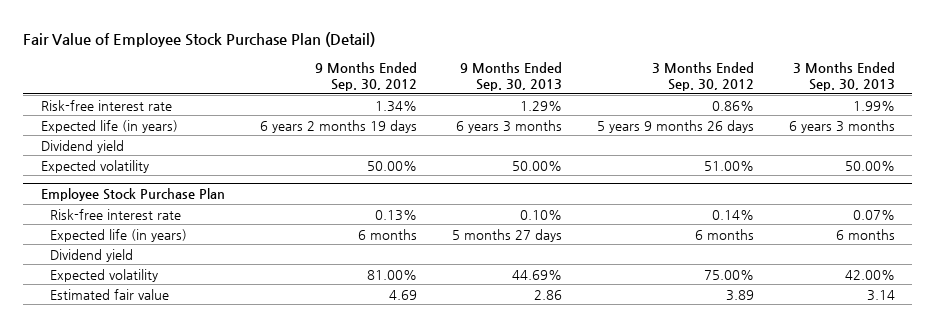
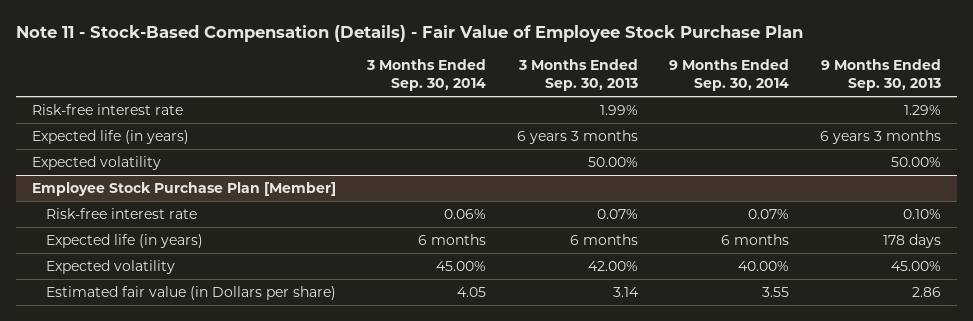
[23,31,376,47] Fair Value of Employee Stock Purchase Plan (Detail) -> [15,25,803,43] Note 11 - Stock-Based Compensation (Details) - Fair Value of Employee Stock Purchase Plan
[314,61,417,92] 9 Months Ended Sep. 30, 2012 -> none
[651,61,754,92] 3 Months Ended Sep. 30, 2012 -> none
none -> [365,59,486,92] 3 Months Ended Sep. 30, 2014
none -> [669,59,790,92] 9 Months Ended Sep. 30, 2014
[40,139,124,153] Dividend yield -> none
[40,188,225,202] Employee Stock Purchase Plan -> [31,182,336,197] Employee Stock Purchase Plan [Member]
[50,248,134,262] Dividend yield -> none
[451,228,562,242] 5 months 27 days -> [883,234,942,249] 178 days
[511,269,562,280] 44.69% -> [891,261,942,272] 45.00%
[50,288,170,300] Estimated fair value -> [45,286,336,301] Estimated fair value (in Dollars per share)

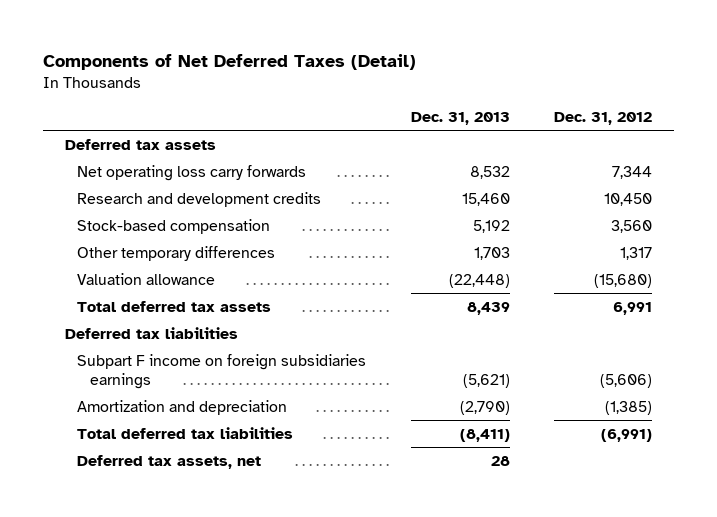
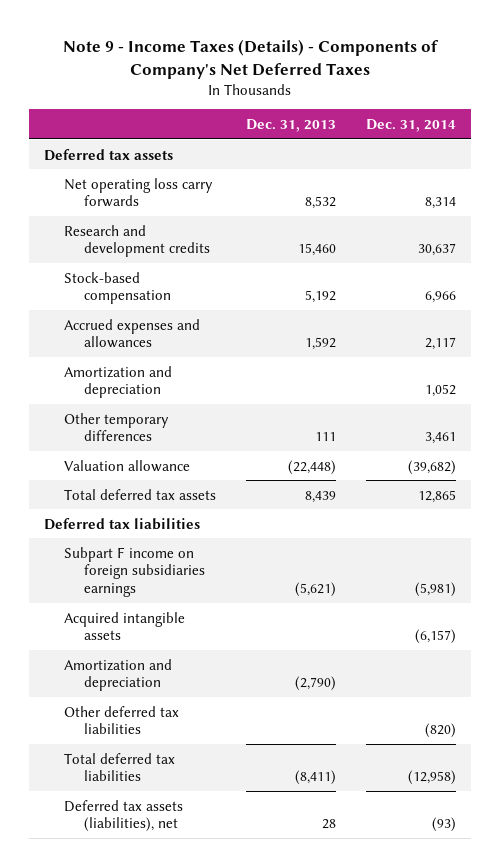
[43,54,417,71] Components of Net Deferred Taxes (Detail) -> [62,38,439,79] Note 9 - Income Taxes (Details) - Components of Company's Net Deferred Taxes
[553,112,652,126] Dec. 31, 2012 -> none
none -> [365,118,456,132] Dec. 31, 2014
none -> [63,318,200,349] Accrued expenses and allowances
none -> [63,365,172,399] Amortization and depreciation
[473,246,510,260] 1,703 -> [314,432,336,442] 111
none -> [63,611,185,641] Acquired intangible assets
none -> [63,705,179,735] Other deferred tax liabilities
[77,454,262,469] Deferred tax assets, net -> [63,799,183,833] Deferred tax assets (liabilities), net

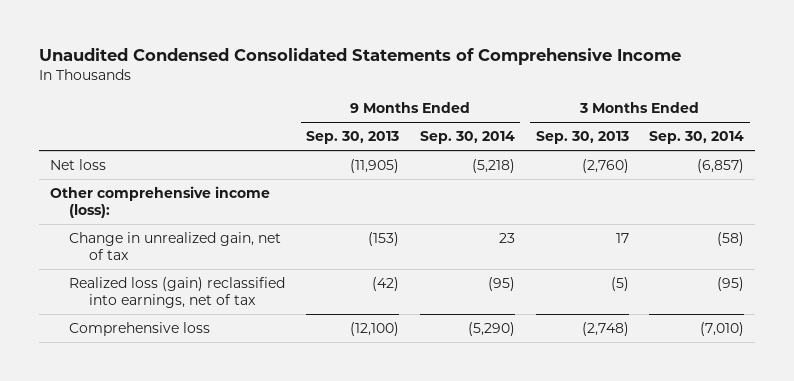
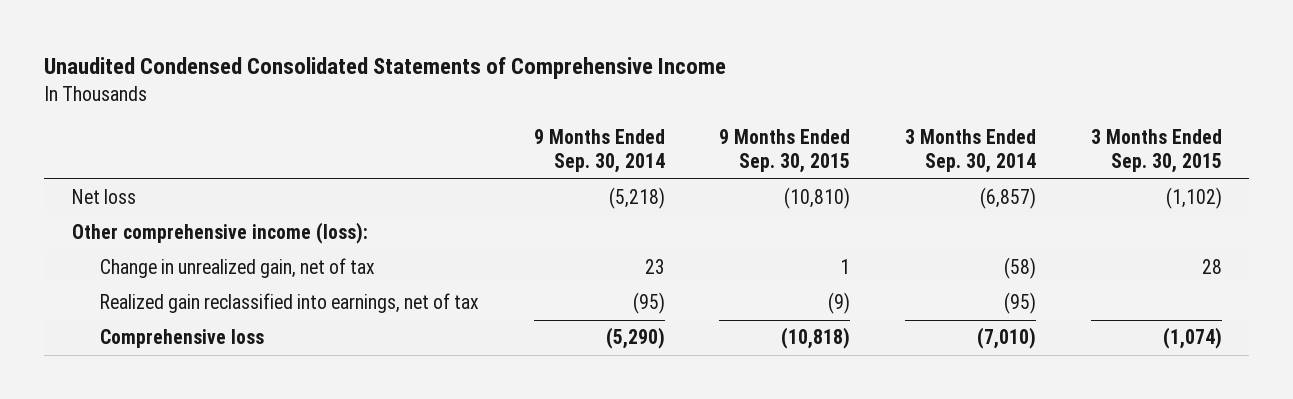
[305,131,399,145] Sep. 30, 2013 -> none
[535,131,629,145] Sep. 30, 2013 -> none
none -> [719,129,851,174] 9 Months Ended Sep. 30, 2015
none -> [1090,129,1222,174] 3 Months Ended Sep. 30, 2015
[69,276,286,309] Realized loss (gain) reclassified into earnings, net of tax -> [99,293,479,314] Realized gain reclassified into earnings, net of tax

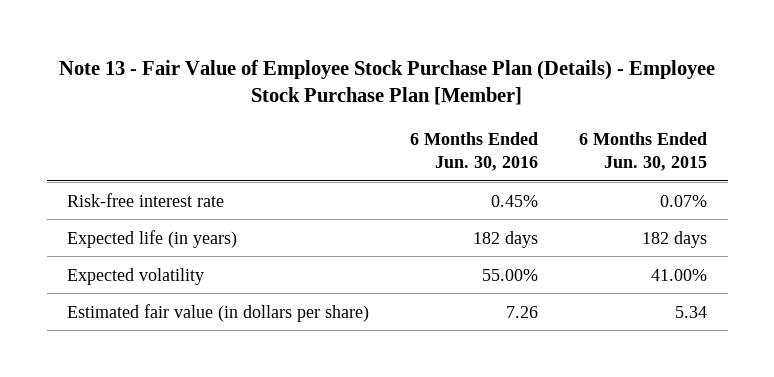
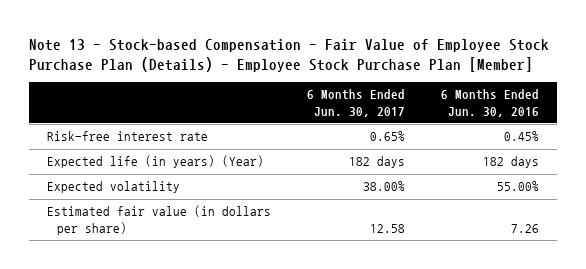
[59,59,716,106] Note 13 - Fair Value of Employee Stock Purchase Plan (Details) - Employee Stock Purchase Plan [Member] -> [29,39,550,73] Note 13 - Stock-based Compensation - Fair Value of Employee Stock Purchase Plan (Details) - Employee Stock Purchase Plan [Member]
[579,131,708,172] 6 Months Ended Jun. 30, 2015 -> none
none -> [307,89,406,117] 6 Months Ended Jun. 30, 2017
[67,229,238,248] Expected life (in years) -> [47,155,265,169] Expected life (in years) (Year)

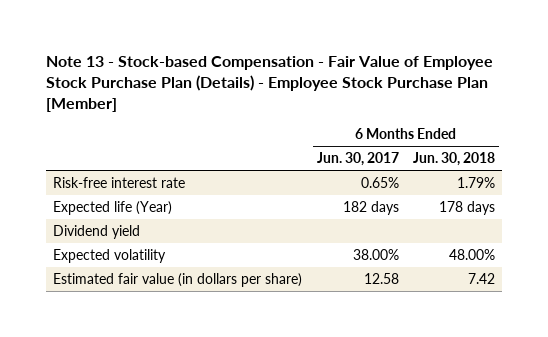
[440,89,539,117] 6 Months Ended Jun. 30, 2016 -> none
none -> [413,152,496,167] Jun. 30, 2018
[47,155,265,169] Expected life (in years) (Year) -> [53,200,173,215] Expected life (Year)
none -> [53,224,141,239] Dividend yield

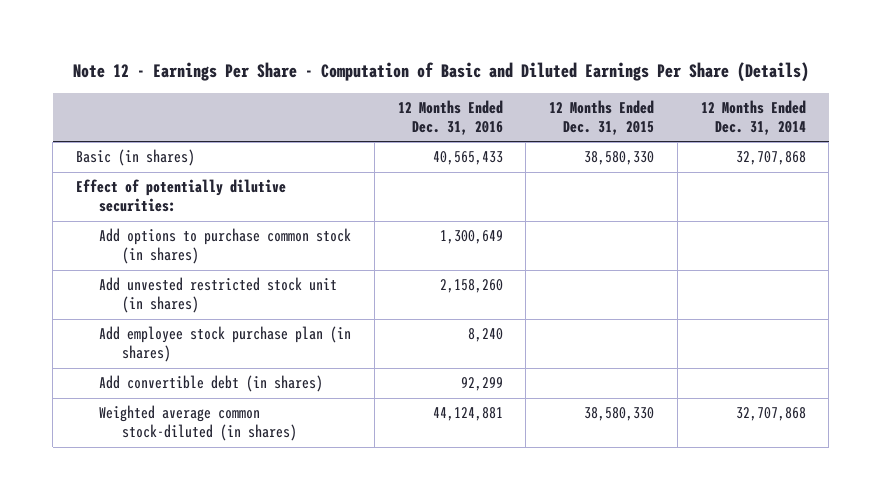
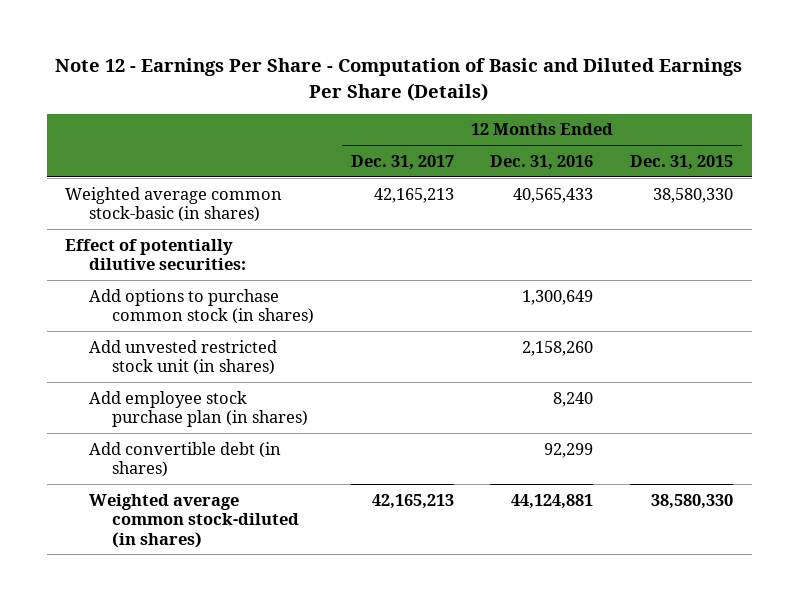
[700,99,806,135] 12 Months Ended Dec. 31, 2014 -> none
none -> [350,154,454,170] Dec. 31, 2017
[75,149,195,167] Basic (in shares) -> [65,186,283,223] Weighted average common stock-basic (in shares)

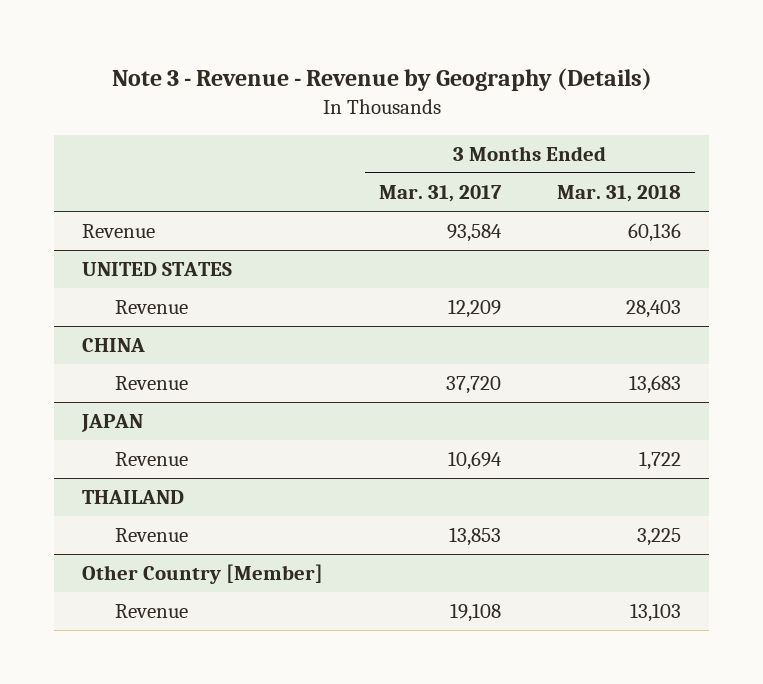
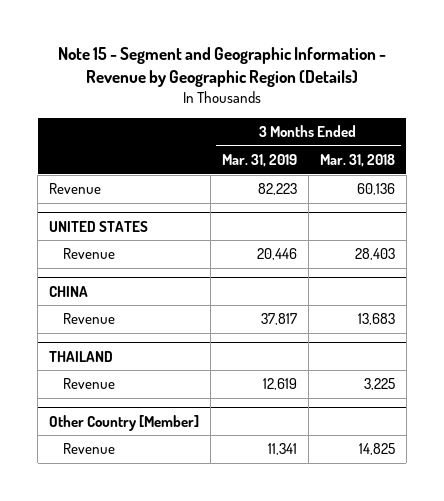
[111,68,652,92] Note 3 - Revenue - Revenue by Geography (Details) -> [57,47,386,88] Note 15 - Segment and Geographic Information - Revenue by Geographic Region (Details)
[379,185,503,203] Mar. 31, 2017 -> none
none -> [221,154,297,168] Mar. 31, 2019
[80,414,143,433] JAPAN -> none
[115,452,189,467] Revenue -> none
[630,603,682,623] 13,103 -> [358,443,395,456] 14,825

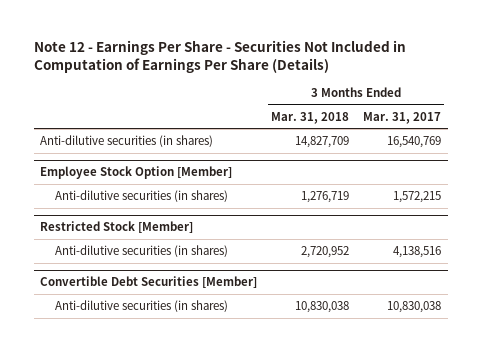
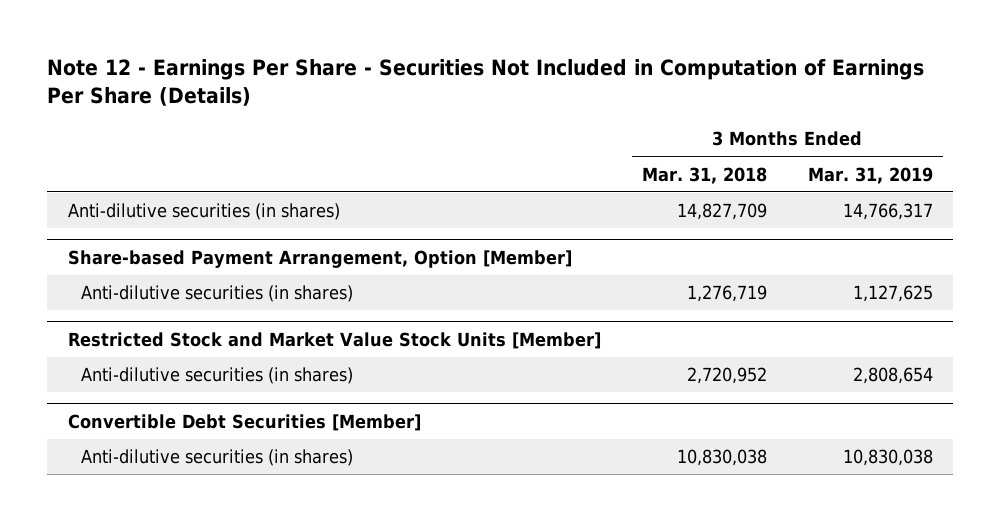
[362,111,441,124] Mar. 31, 2017 -> none
none -> [807,166,933,184] Mar. 31, 2019
[40,166,233,180] Employee Stock Option [Member] -> [67,249,572,268] Share-based Payment Arrangement, Option [Member]
[40,221,194,234] Restricted Stock [Member] -> none
none -> [67,331,601,349] Restricted Stock and Market Value Stock Units [Member]

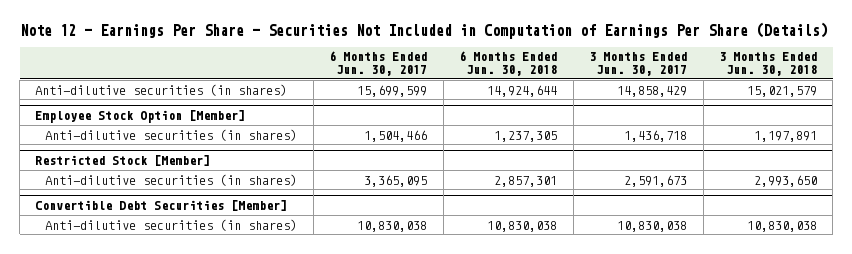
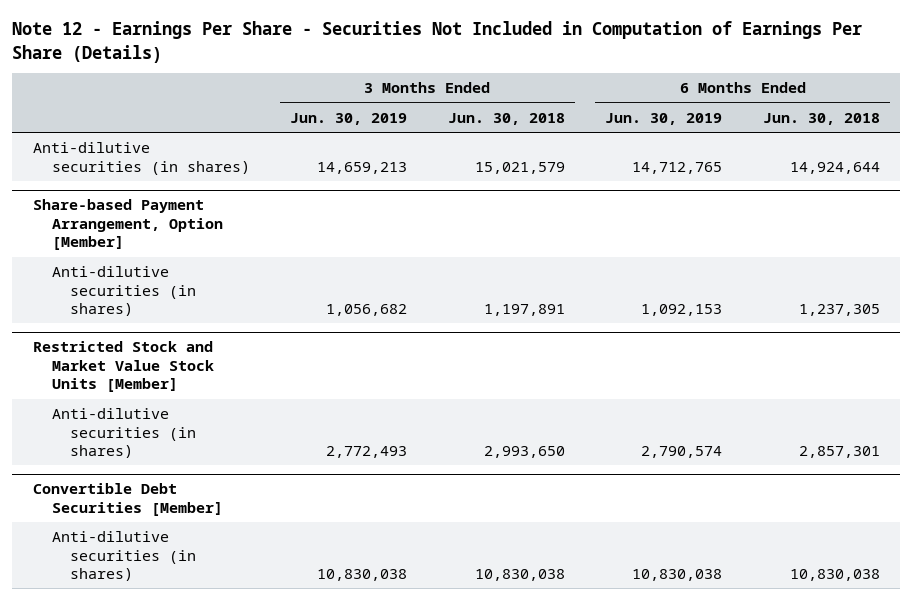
[329,51,428,76] 6 Months Ended Jun. 30, 2017 -> none
[589,52,688,76] 3 Months Ended Jun. 30, 2017 -> none
none -> [290,112,408,125] Jun. 30, 2019
none -> [605,112,723,125] Jun. 30, 2019
[35,109,246,123] Employee Stock Option [Member] -> [32,199,223,251] Share-based Payment Arrangement, Option [Member]
[35,154,211,166] Restricted Stock [Member] -> none
none -> [32,341,214,393] Restricted Stock and Market Value Stock Units [Member]

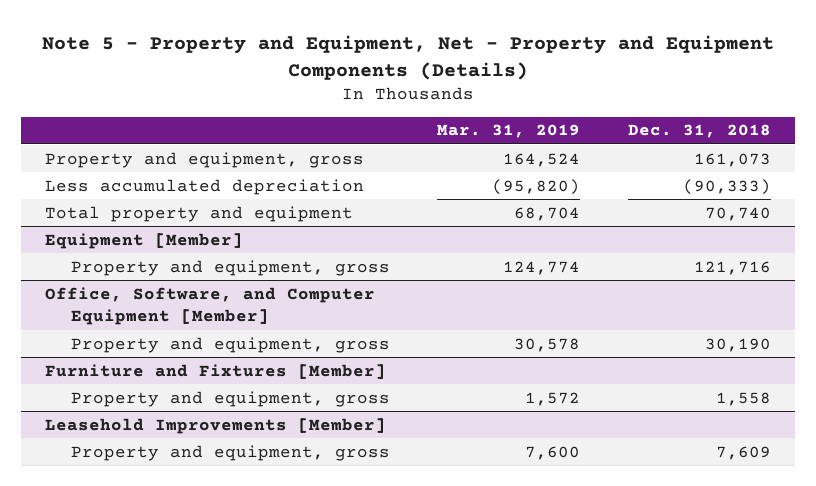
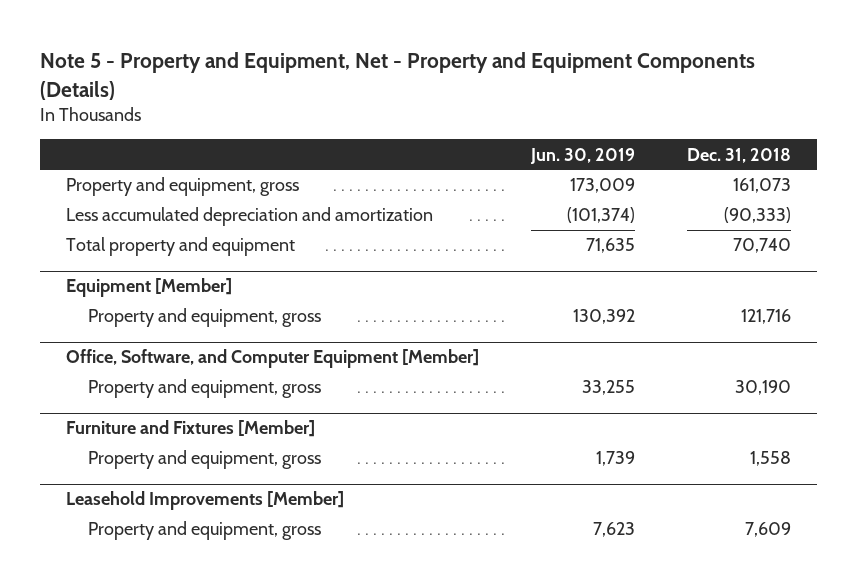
[437,124,581,139] Mar. 31, 2019 -> none
none -> [529,147,635,164] Jun. 30, 2019
[45,178,365,195] Less accumulated depreciation -> [65,207,433,227] Less accumulated depreciation and amortization

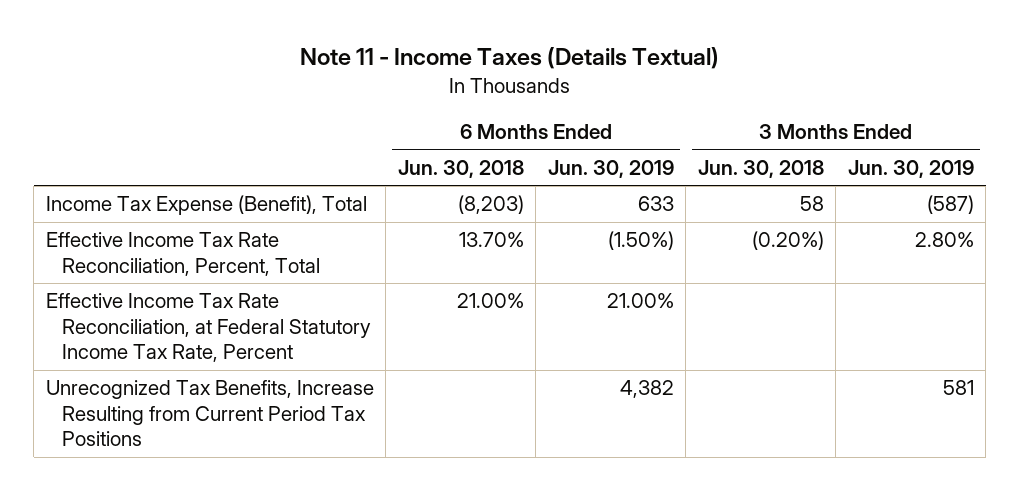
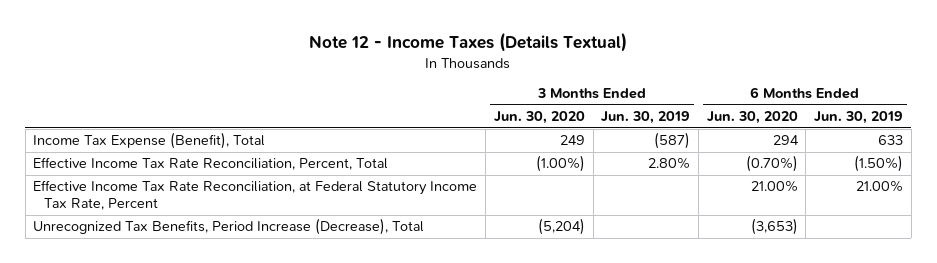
[299,47,719,70] Note 11 - Income Taxes (Details Textual) -> [309,31,628,52] Note 12 - Income Taxes (Details Textual)
[397,159,524,178] Jun. 30, 2018 -> none
[697,159,824,178] Jun. 30, 2018 -> none
none -> [493,111,585,125] Jun. 30, 2020
none -> [706,111,798,125] Jun. 30, 2020
[45,380,374,447] Unrecognized Tax Benefits, Increase Resulting from Current Period Tax Positions -> none
none -> [33,218,425,236] Unrecognized Tax Benefits, Period Increase (Decrease), Total

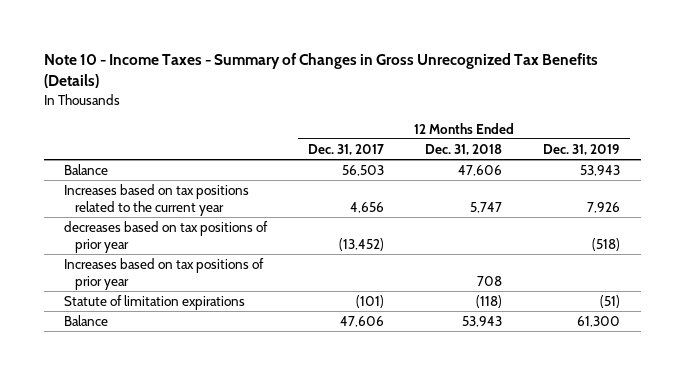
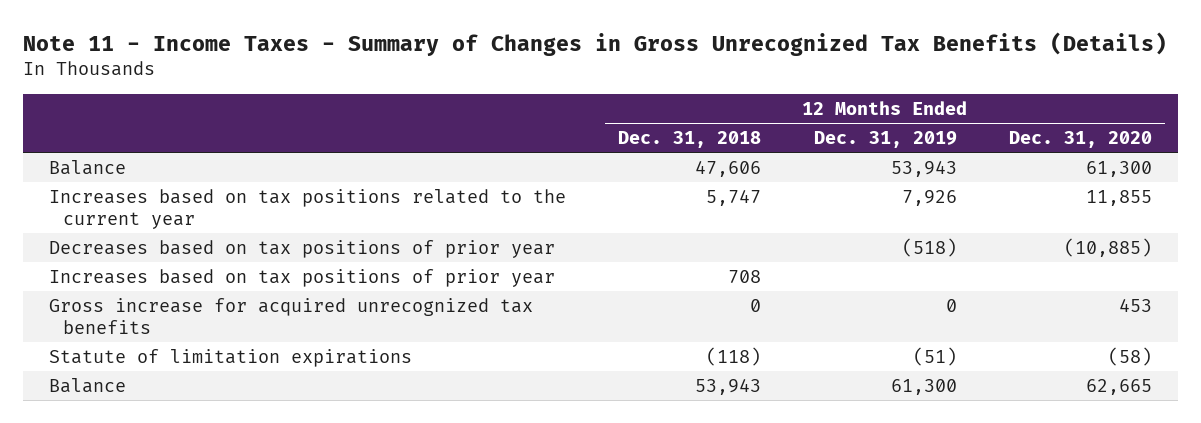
[44,53,599,89] Note 10 - Income Taxes - Summary of Changes in Gross Unrecognized Tax Benefits (Details) -> [22,31,1167,56] Note 11 - Income Taxes - Summary of Changes in Gross Unrecognized Tax Benefits (Details)
[308,143,385,155] Dec. 31, 2017 -> none
none -> [1009,131,1153,149] Dec. 31, 2020
[64,220,269,253] decreases based on tax positions of prior year -> [48,240,555,259] Decreases based on tax positions of prior year
none -> [48,298,533,334] Gross increase for acquired unrecognized tax benefits

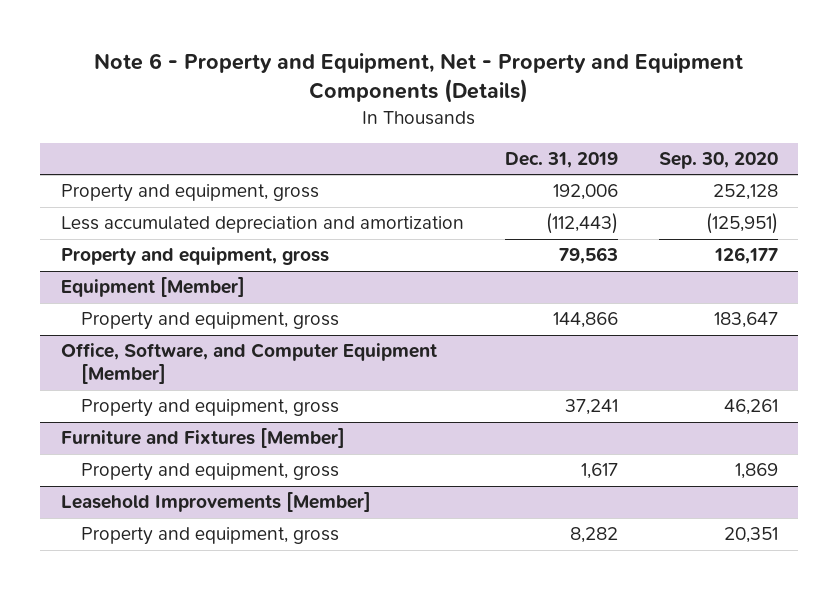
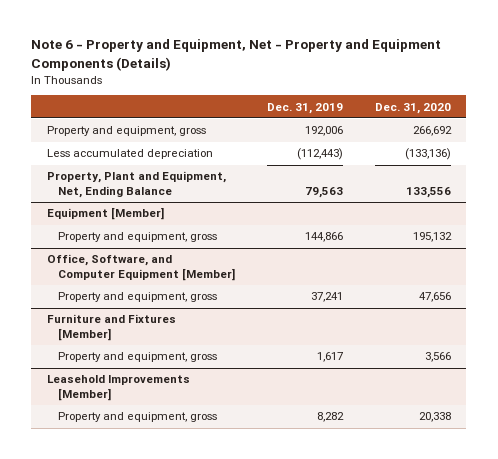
[658,151,778,169] Sep. 30, 2020 -> none
none -> [374,102,451,114] Dec. 31, 2020
[60,216,464,234] Less accumulated depreciation and amortization -> [47,149,214,160] Less accumulated depreciation
[60,247,329,266] Property and equipment, gross -> [47,171,227,198] Property, Plant and Equipment, Net, Ending Balance

